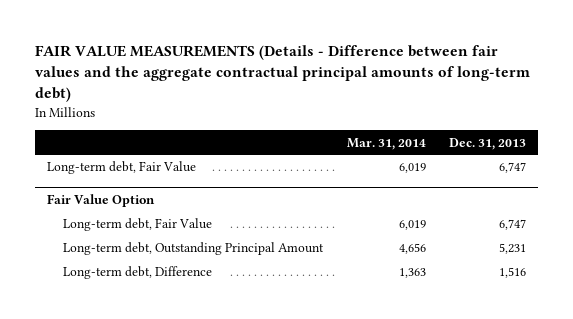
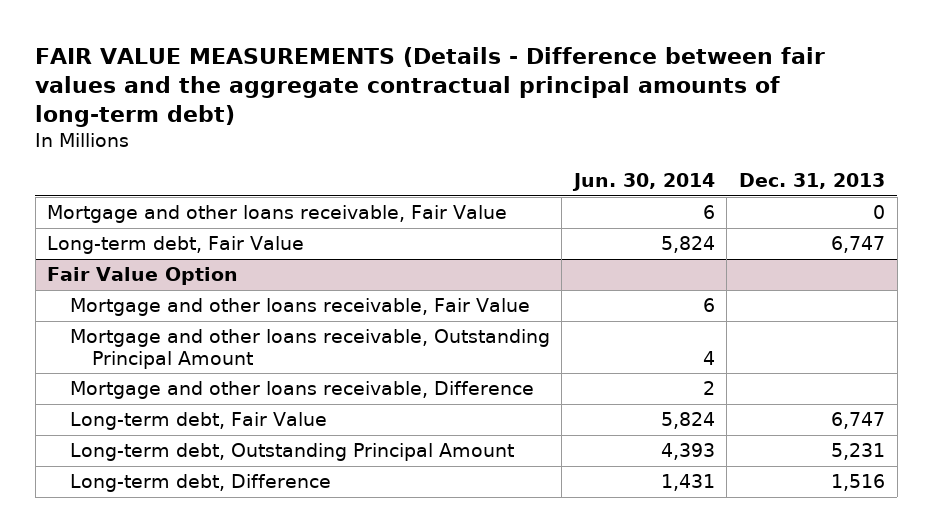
[346,137,426,150] Mar. 31, 2014 -> none
none -> [571,173,715,192] Jun. 30, 2014
none -> [47,205,508,224] Mortgage and other loans receivable, Fair Value
none -> [69,298,530,317] Mortgage and other loans receivable, Fair Value
none -> [69,329,550,369] Mortgage and other loans receivable, Outstanding Principal Amount
none -> [69,381,534,400] Mortgage and other loans receivable, Difference

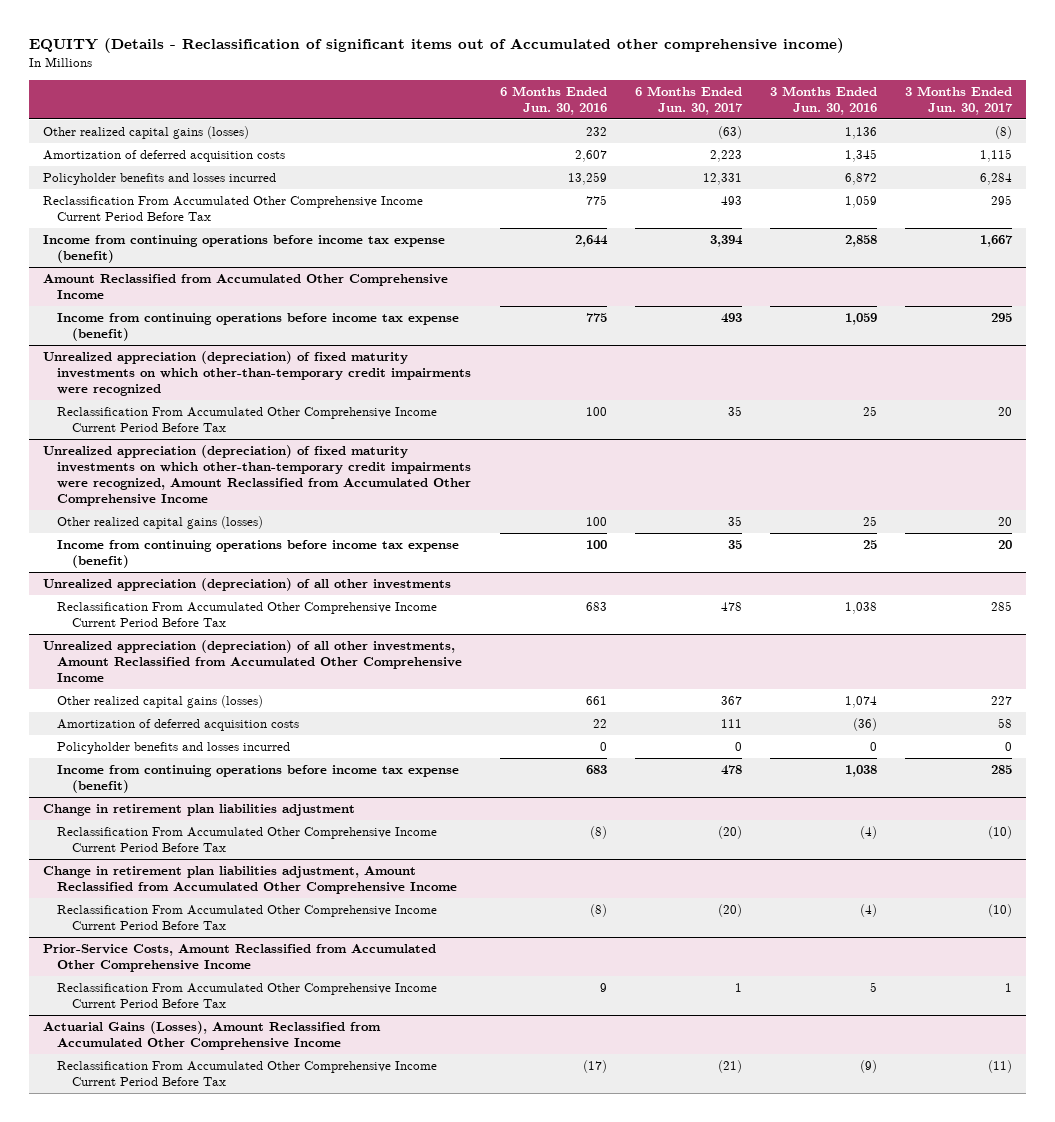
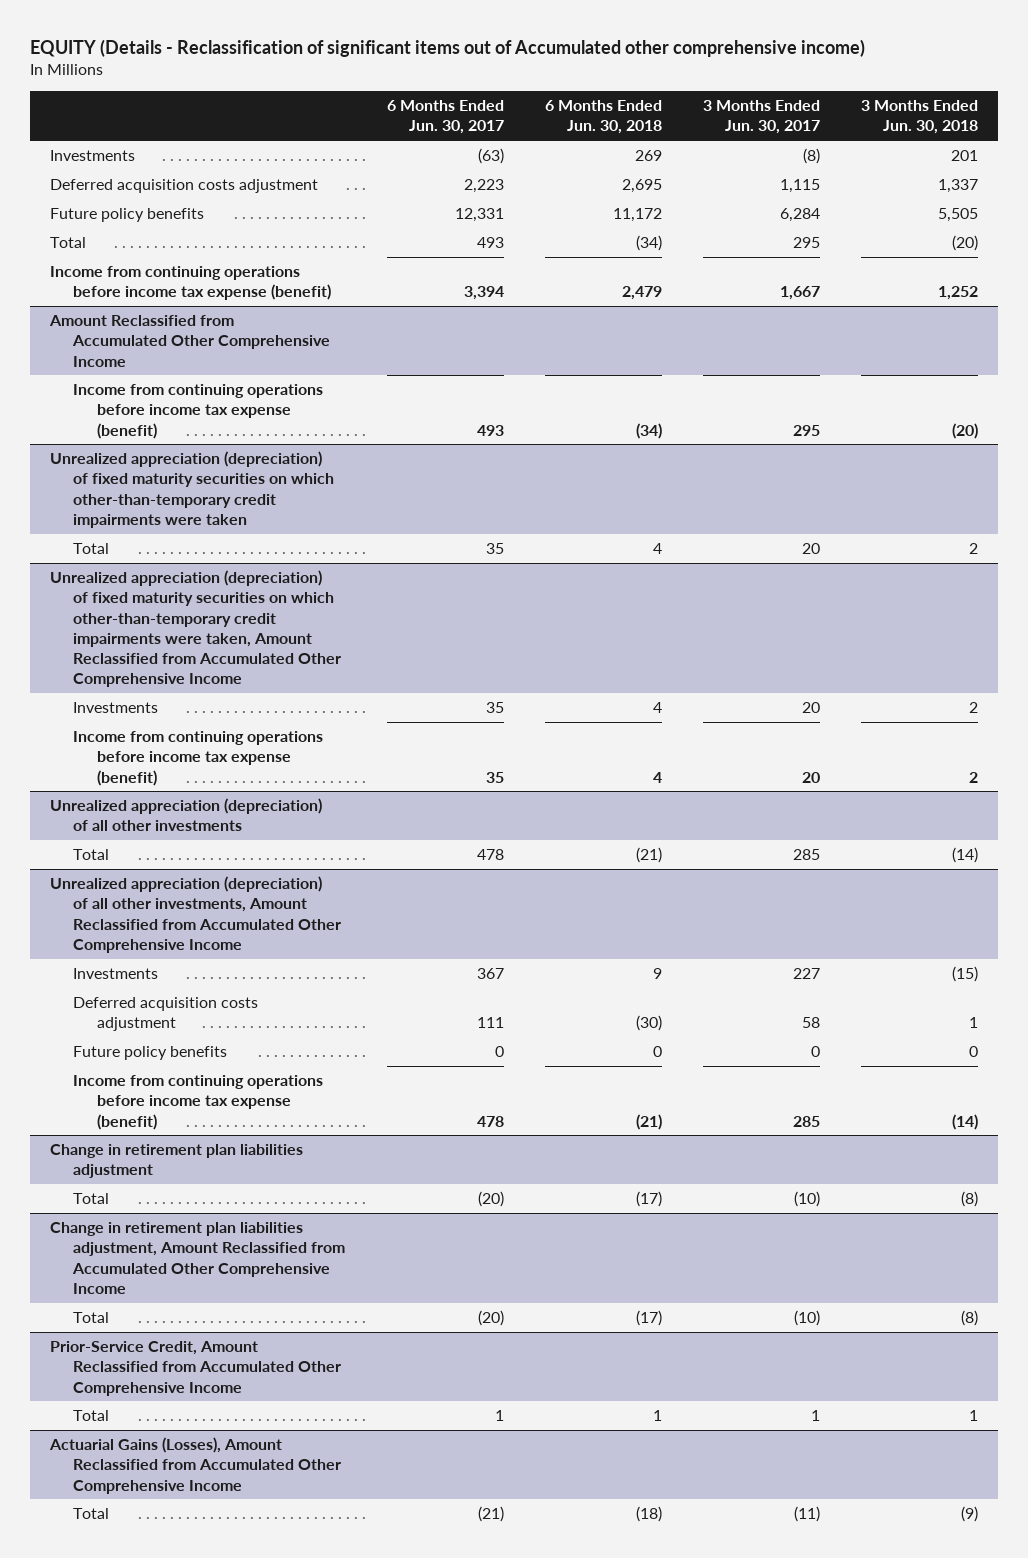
[499,86,607,116] 6 Months Ended Jun. 30, 2016 -> none
[769,86,877,116] 3 Months Ended Jun. 30, 2016 -> none
none -> [544,100,662,135] 6 Months Ended Jun. 30, 2018
none -> [860,100,978,135] 3 Months Ended Jun. 30, 2018
[42,125,249,139] Other realized capital gains (losses) -> [50,150,136,162] Investments
[42,149,285,162] Amortization of deferred acquisition costs -> [50,179,319,194] Deferred acquisition costs adjustment
[42,172,276,185] Policyholder benefits and losses incurred -> [50,208,205,223] Future policy benefits
[42,195,423,221] Reclassification From Accumulated Other Comprehensive Income Current Period Before Tax -> [50,237,87,249] Total
[42,350,472,396] Unrealized appreciation (depreciation) of fixed maturity investments on which other-than-temporary credit impairments were recognized -> [50,451,335,528] Unrealized appreciation (depreciation) of fixed maturity securities on which other-than-temporary credit impairments were taken
[57,406,438,432] Reclassification From Accumulated Other Comprehensive Income Current Period Before Tax -> [73,543,110,555] Total
[42,444,472,506] Unrealized appreciation (depreciation) of fixed maturity investments on which other-than-temporary credit impairments were recognized, Amount Reclassified from Accumulated Other Comprehensive Income -> [50,570,342,687] Unrealized appreciation (depreciation) of fixed maturity securities on which other-than-temporary credit impairments were taken, Amount Reclassified from Accumulated Other Comprehensive Income
[57,515,264,529] Other realized capital gains (losses) -> [73,702,159,714] Investments
[57,601,438,627] Reclassification From Accumulated Other Comprehensive Income Current Period Before Tax -> [73,849,110,861] Total
[57,694,264,708] Other realized capital gains (losses) -> [73,968,159,980] Investments
[57,718,300,731] Amortization of deferred acquisition costs -> [73,997,259,1032] Deferred acquisition costs adjustment
[57,741,291,754] Policyholder benefits and losses incurred -> [73,1046,228,1061] Future policy benefits
[57,826,438,852] Reclassification From Accumulated Other Comprehensive Income Current Period Before Tax -> [73,1193,110,1205] Total
[57,904,438,930] Reclassification From Accumulated Other Comprehensive Income Current Period Before Tax -> [73,1312,110,1324] Total
[42,943,436,972] Prior-Service Costs, Amount Reclassified from Accumulated Other Comprehensive Income -> [50,1341,342,1396] Prior-Service Credit, Amount Reclassified from Accumulated Other Comprehensive Income
[57,982,438,1008] Reclassification From Accumulated Other Comprehensive Income Current Period Before Tax -> [73,1410,110,1422] Total
[57,1060,438,1086] Reclassification From Accumulated Other Comprehensive Income Current Period Before Tax -> [73,1508,110,1520] Total

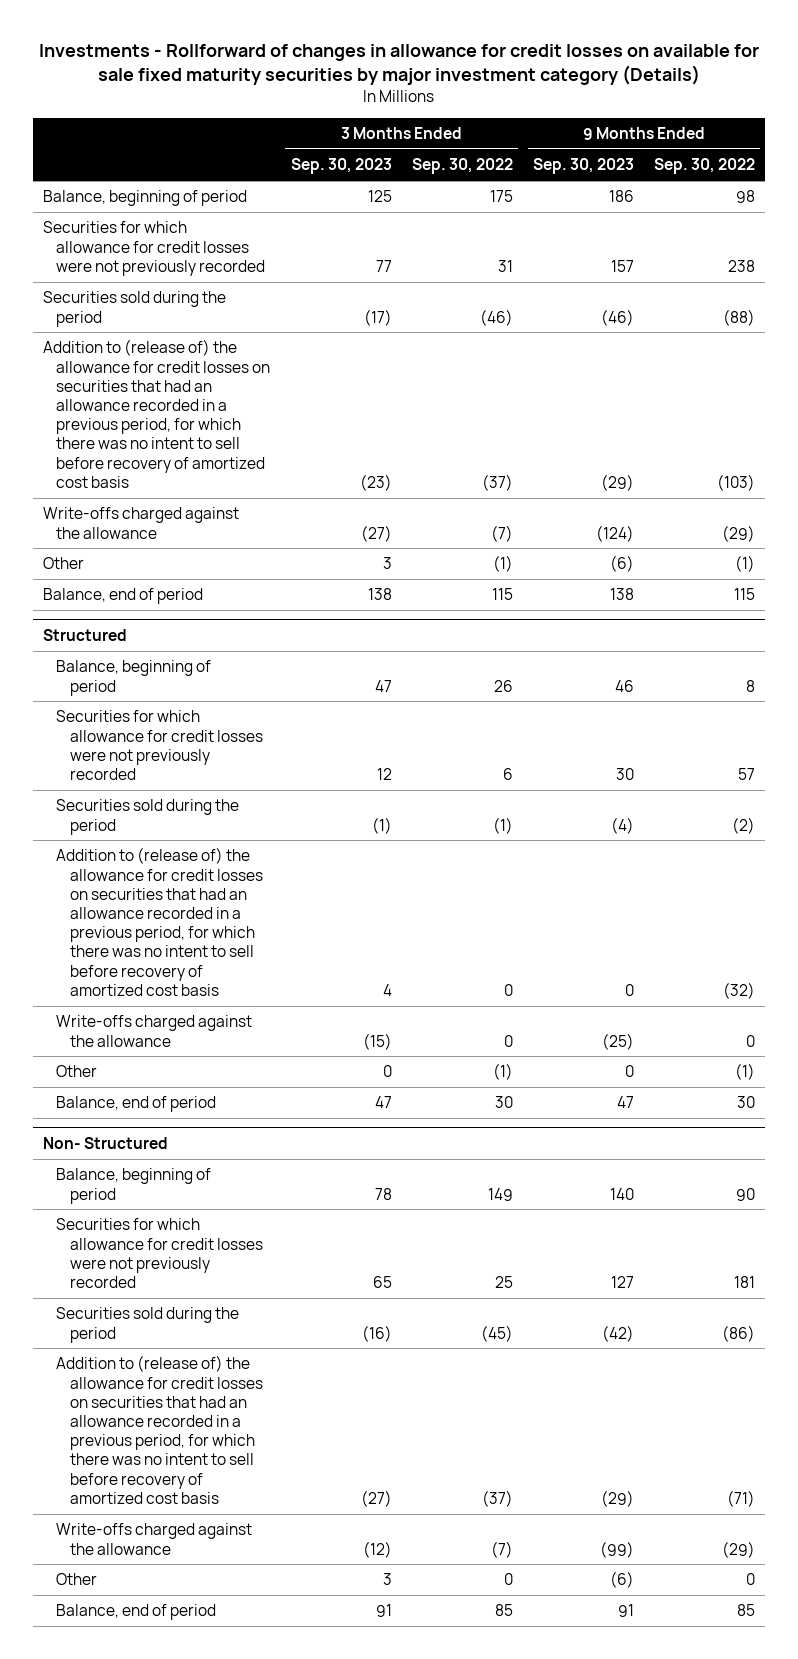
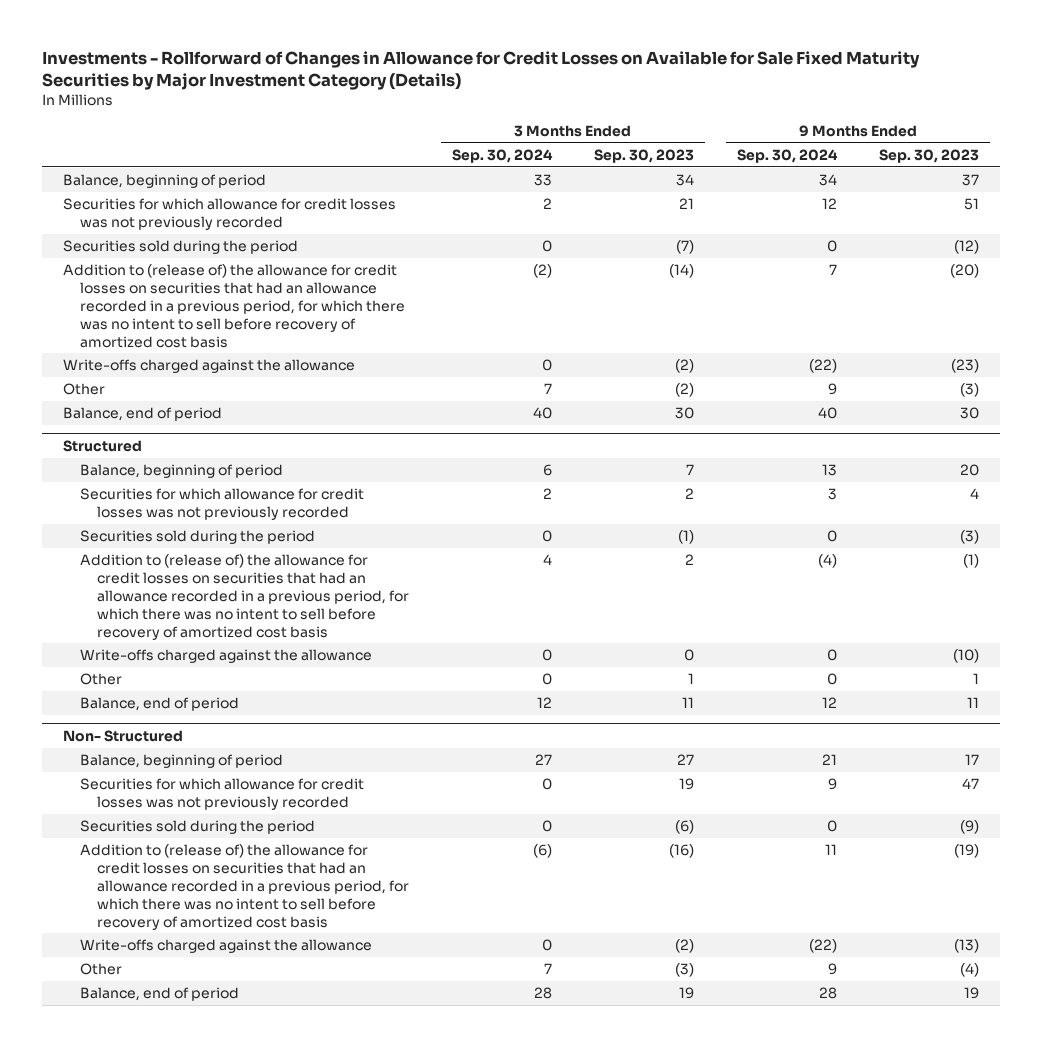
[38,44,759,86] Investments - Rollforward of changes in allowance for credit losses on available for sale fixed maturity securities by major investment category (Details) -> [41,50,920,90] Investments - Rollforward of Changes in Allowance for Credit Losses on Available for Sale Fixed Maturity Securities by Major Investment Category (Details)
[411,158,513,175] Sep. 30, 2022 -> none
[653,158,755,175] Sep. 30, 2022 -> none
none -> [451,149,553,164] Sep. 30, 2024
none -> [736,149,838,164] Sep. 30, 2024
[367,190,392,203] 125 -> [676,174,695,187] 34
[608,190,634,203] 186 -> [962,174,980,187] 37
[42,221,266,276] Securities for which allowance for credit losses were not previously recorded -> [62,198,396,230] Securities for which allowance for credit losses was not previously recorded
[375,259,392,272] 77 -> [679,198,695,210] 21
[610,259,634,272] 157 -> [964,198,980,211] 51
[363,308,392,326] (17) -> [676,240,695,255] (7)
[600,308,634,326] (46) -> [954,240,980,255] (12)
[359,473,392,491] (23) -> [669,264,695,279] (14)
[600,473,634,491] (29) -> [950,264,980,279] (20)
[360,524,392,542] (27) -> [675,359,695,374] (2)
[595,524,634,542] (124) -> [951,359,980,374] (23)
[382,557,392,570] 3 -> [675,383,695,398] (2)
[609,555,634,573] (6) -> [960,383,980,398] (3)
[367,588,392,601] 138 -> [675,407,695,420] 30
[609,588,634,601] 138 -> [960,407,980,420] 30
[374,679,392,692] 47 -> [686,464,695,476] 7
[614,679,634,692] 46 -> [960,464,980,477] 20
[56,710,263,781] Securities for which allowance for credit losses were not previously recorded -> [79,488,364,520] Securities for which allowance for credit losses was not previously recorded
[376,768,392,781] 12 -> [685,488,695,500] 2
[615,768,634,781] 30 -> [970,488,980,500] 4
[610,816,634,834] (4) -> [960,530,980,545] (3)
[382,983,392,996] 4 -> [685,554,695,566] 2
[624,983,634,996] 0 -> [963,554,980,569] (1)
[362,1032,392,1050] (15) -> [684,649,695,662] 0
[601,1032,634,1050] (25) -> [953,649,980,664] (10)
[382,1065,392,1078] 0 -> [688,673,695,685] 1
[624,1065,634,1078] 0 -> [973,673,980,685] 1
[374,1096,392,1109] 47 -> [682,697,695,709] 11
[616,1096,634,1109] 47 -> [967,697,980,709] 11
[374,1187,392,1200] 78 -> [677,754,695,766] 27
[609,1187,634,1200] 140 -> [965,754,980,766] 17
[56,1218,263,1289] Securities for which allowance for credit losses were not previously recorded -> [79,778,364,810] Securities for which allowance for credit losses was not previously recorded
[372,1276,392,1289] 65 -> [679,778,695,791] 19
[610,1276,634,1289] 127 -> [962,778,980,790] 47
[361,1324,392,1342] (16) -> [675,820,695,835] (6)
[601,1324,634,1342] (42) -> [960,820,980,835] (9)
[360,1489,392,1507] (27) -> [669,844,695,859] (16)
[600,1489,634,1507] (29) -> [954,844,980,859] (19)
[362,1540,392,1558] (12) -> [675,939,695,954] (2)
[599,1540,634,1558] (99) -> [954,939,980,954] (13)
[382,1573,392,1586] 3 -> [675,963,695,978] (3)
[609,1571,634,1589] (6) -> [960,963,980,978] (4)
[375,1604,392,1618] 91 -> [679,987,695,1000] 19
[617,1604,634,1618] 91 -> [964,987,980,1000] 19

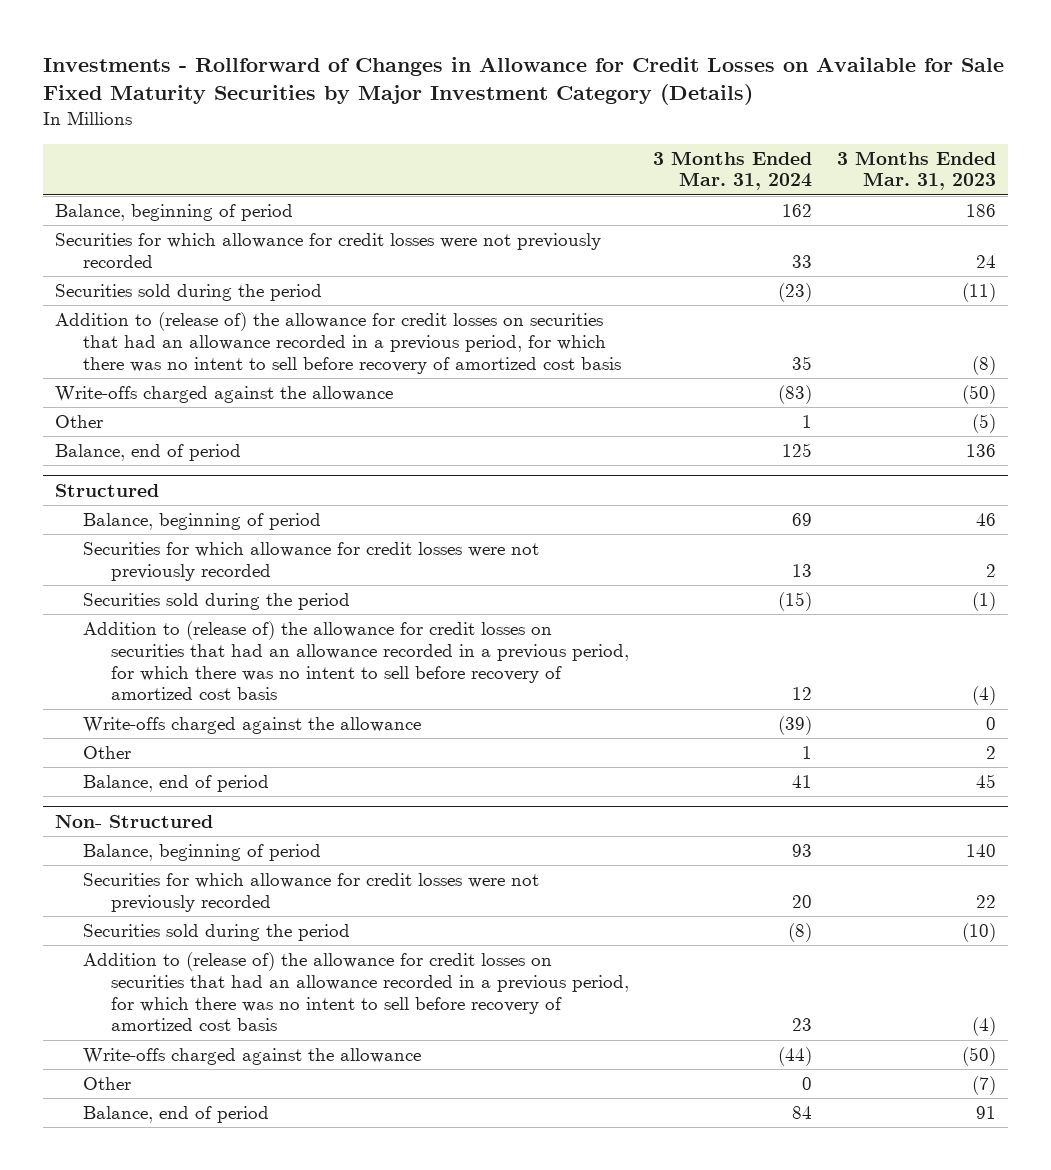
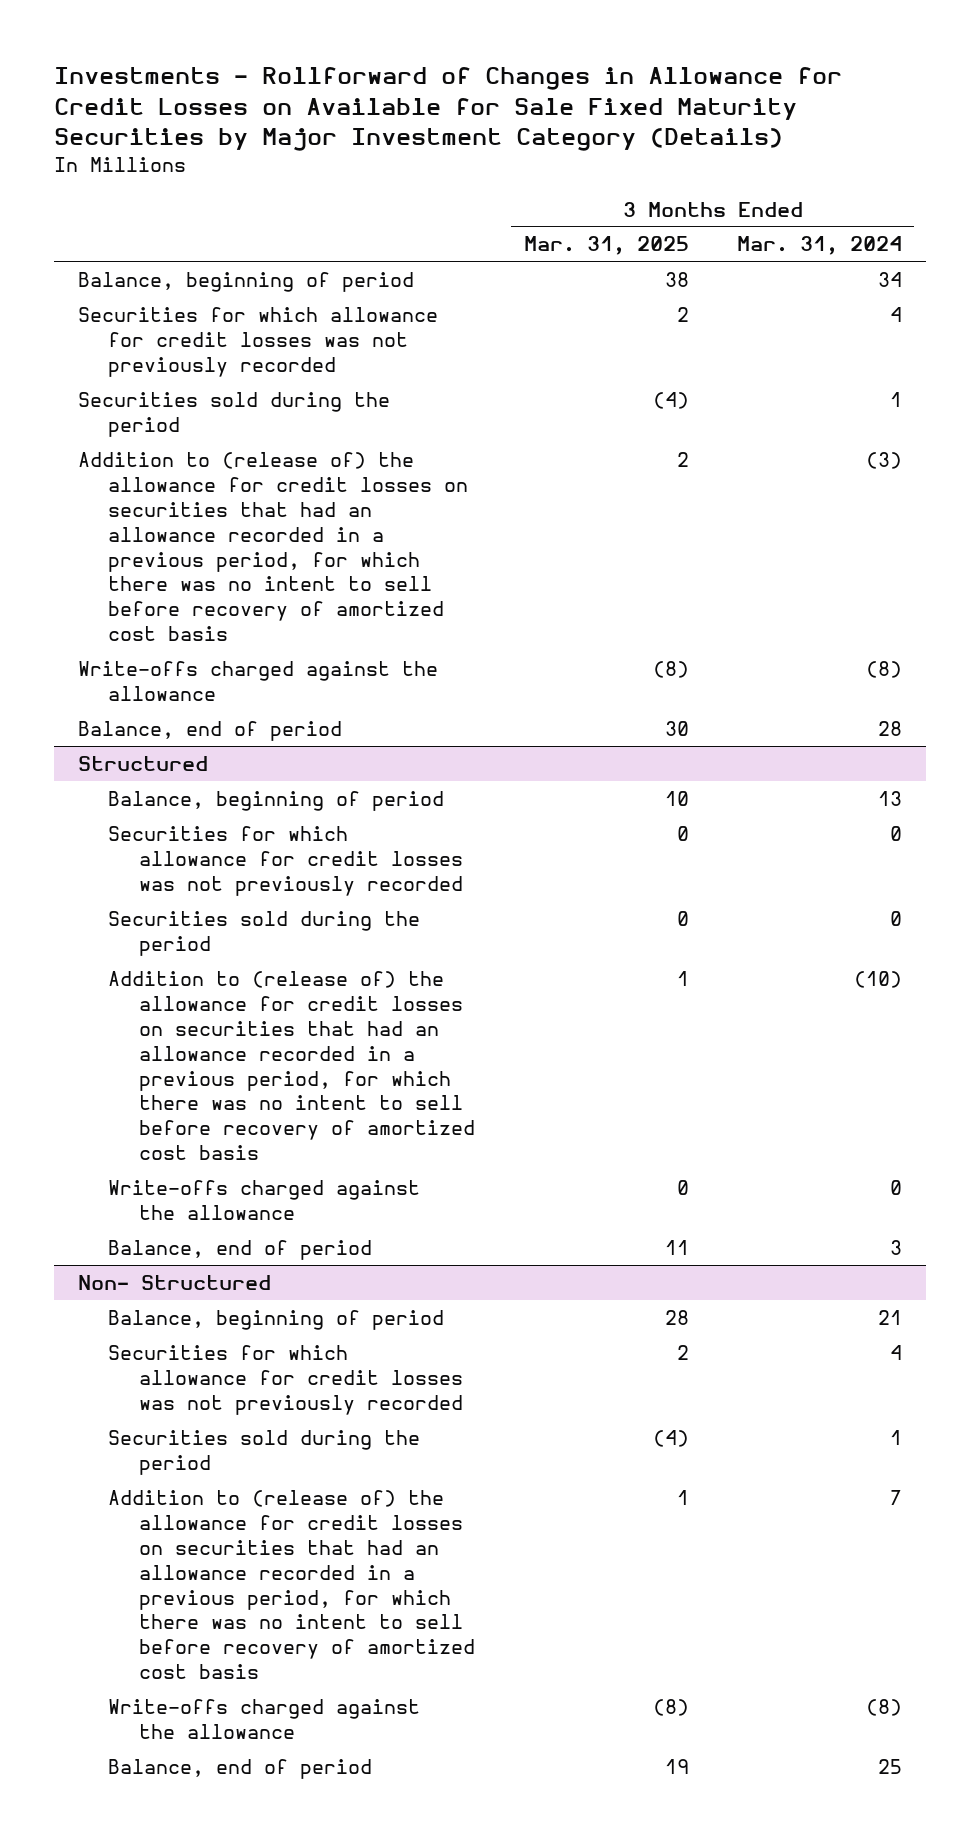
[837,150,997,191] 3 Months Ended Mar. 31, 2023 -> none
none -> [523,236,689,256] Mar. 31, 2025
[55,414,104,428] Other -> none
[782,203,813,217] 162 -> [878,271,903,287] 34
[55,232,602,268] Securities for which allowance for credit losses were not previously recorded -> [77,306,438,377] Securities for which allowance for credit losses was not previously recorded
[792,254,813,268] 33 -> [890,306,903,322] 4
[778,282,813,302] (23) -> [890,391,903,407] 1
[792,355,813,370] 35 -> [866,451,903,469] (3)
[778,384,813,404] (83) -> [866,660,903,678] (8)
[782,442,813,457] 125 -> [878,720,903,736] 28
[83,745,132,759] Other -> none
[792,512,813,526] 69 -> [878,790,903,806] 13
[83,541,540,581] Securities for which allowance for credit losses were not previously recorded -> [108,825,463,896] Securities for which allowance for credit losses was not previously recorded
[792,563,813,577] 13 -> [890,825,903,841] 0
[778,591,813,611] (15) -> [890,910,903,926] 0
[792,687,813,701] 12 -> [854,970,903,988] (10)
[778,715,813,735] (39) -> [890,1179,903,1195] 0
[792,774,813,788] 41 -> [890,1239,903,1255] 3
[83,1076,132,1090] Other -> none
[792,843,813,857] 93 -> [878,1309,903,1325] 21
[83,872,540,912] Securities for which allowance for credit losses were not previously recorded -> [108,1344,463,1415] Securities for which allowance for credit losses was not previously recorded
[792,894,813,908] 20 -> [890,1344,903,1360] 4
[788,922,813,942] (8) -> [890,1429,903,1445] 1
[792,1018,813,1032] 23 -> [890,1489,903,1505] 7
[778,1046,813,1066] (44) -> [866,1698,903,1716] (8)
[792,1105,813,1119] 84 -> [878,1758,903,1774] 25

